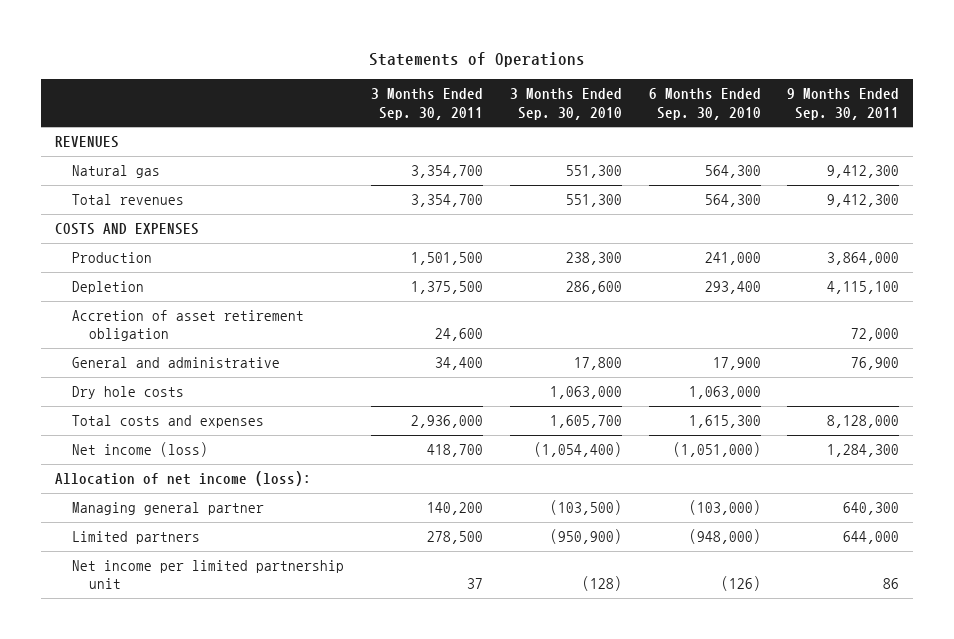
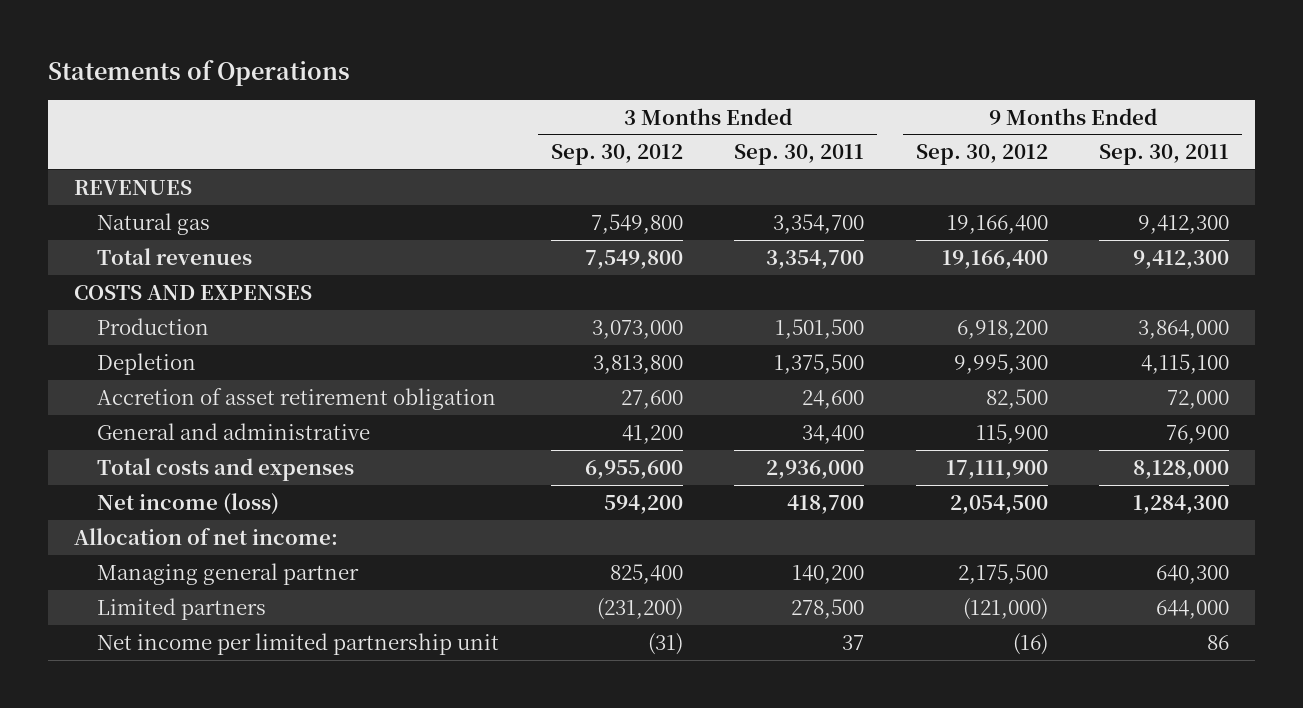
[509,88,622,120] 3 Months Ended Sep. 30, 2010 -> none
[648,88,761,120] 6 Months Ended Sep. 30, 2010 -> none
none -> [550,144,683,166] Sep. 30, 2012
none -> [915,144,1048,166] Sep. 30, 2012
[71,386,184,400] Dry hole costs -> none
[54,471,311,487] Allocation of net income (loss): -> [73,527,338,545] Allocation of net income:

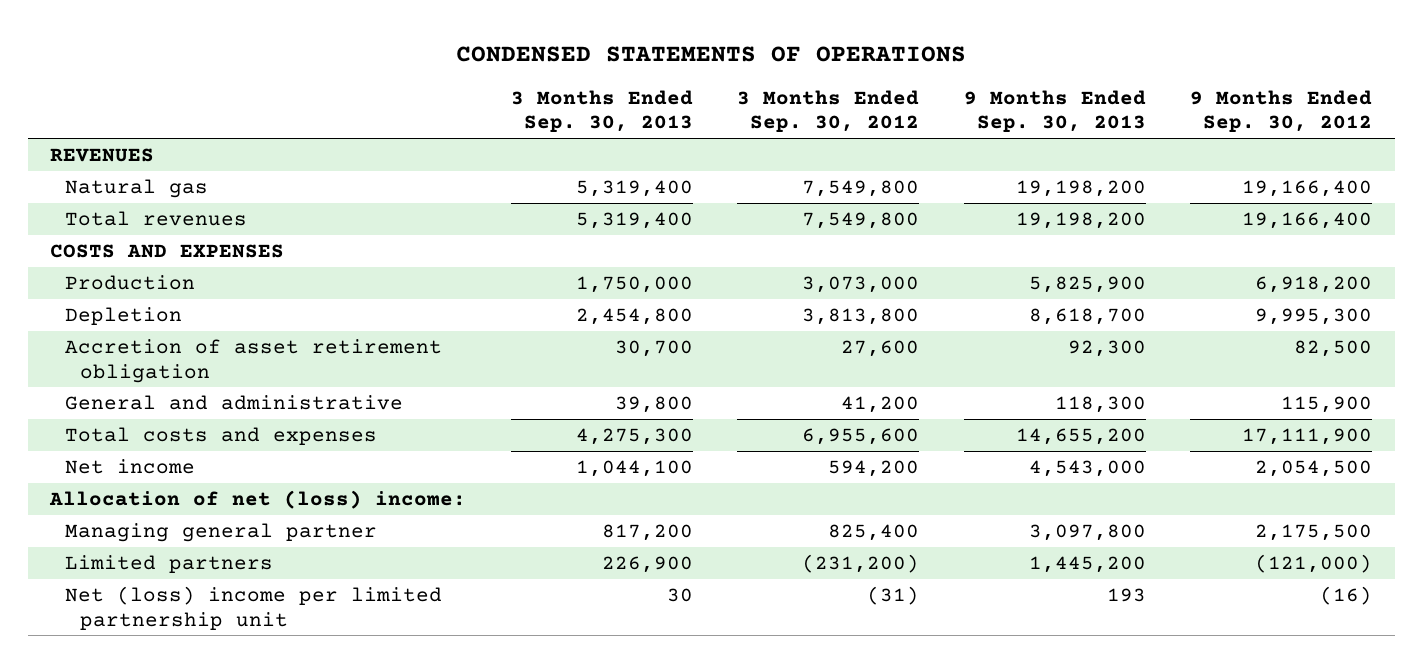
[48,59,351,86] Statements of Operations -> [456,45,967,62] CONDENSED STATEMENTS OF OPERATIONS
[734,144,865,166] Sep. 30, 2011 -> none
[1099,144,1230,166] Sep. 30, 2011 -> none
none -> [510,89,693,133] 3 Months Ended Sep. 30, 2013
none -> [963,89,1146,133] 9 Months Ended Sep. 30, 2013
[97,492,280,515] Net income (loss) -> [64,458,195,474] Net income
[73,527,338,545] Allocation of net income: -> [49,489,467,509] Allocation of net (loss) income:
[97,632,500,655] Net income per limited partnership unit -> [64,585,442,630] Net (loss) income per limited partnership unit

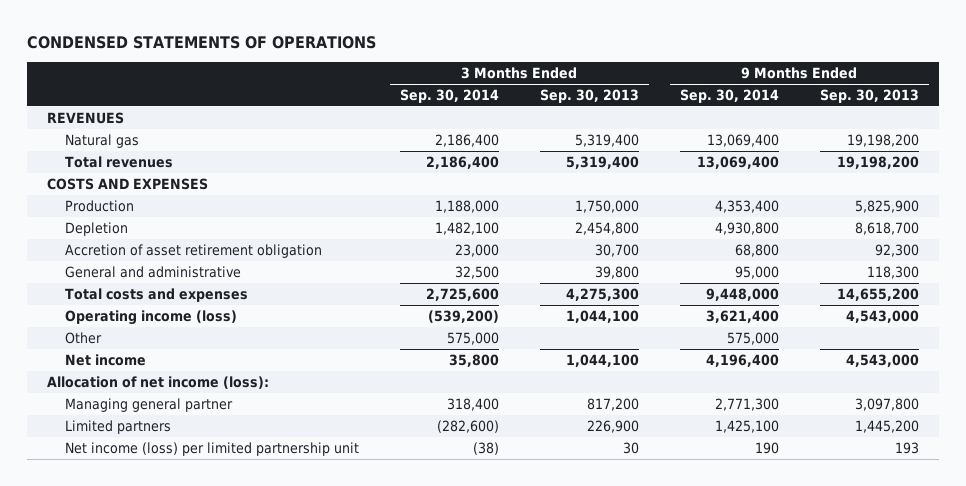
[737,89,920,133] 3 Months Ended Sep. 30, 2012 -> none
[1190,89,1373,133] 9 Months Ended Sep. 30, 2012 -> none
none -> [399,89,499,104] Sep. 30, 2014
none -> [679,89,779,104] Sep. 30, 2014
none -> [65,309,238,325] Operating income (loss)
none -> [65,331,103,344] Other
[49,489,467,509] Allocation of net (loss) income: -> [47,375,270,389] Allocation of net income (loss):
[64,585,442,630] Net (loss) income per limited partnership unit -> [65,441,360,456] Net income (loss) per limited partnership unit

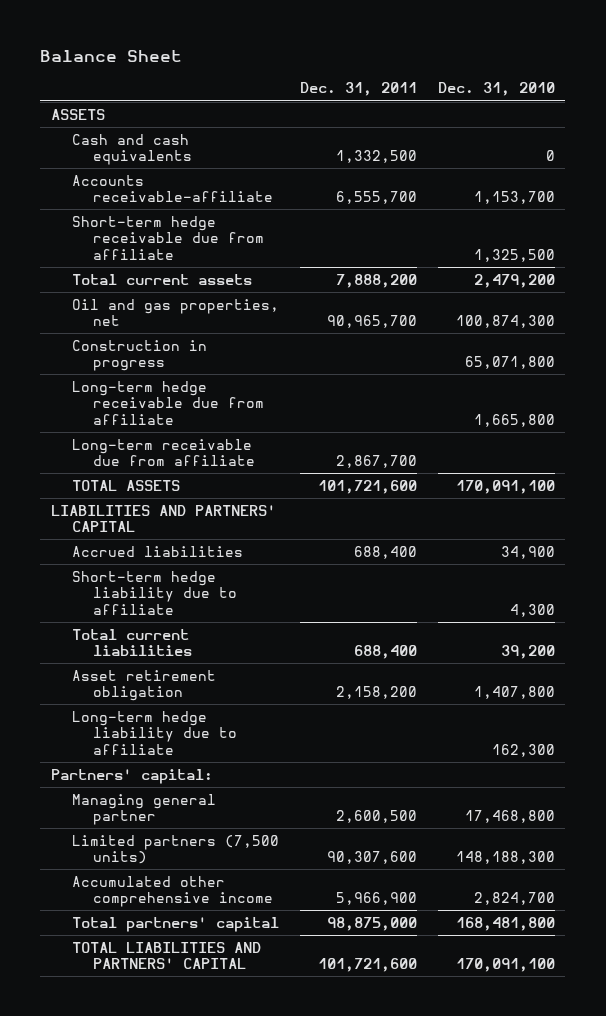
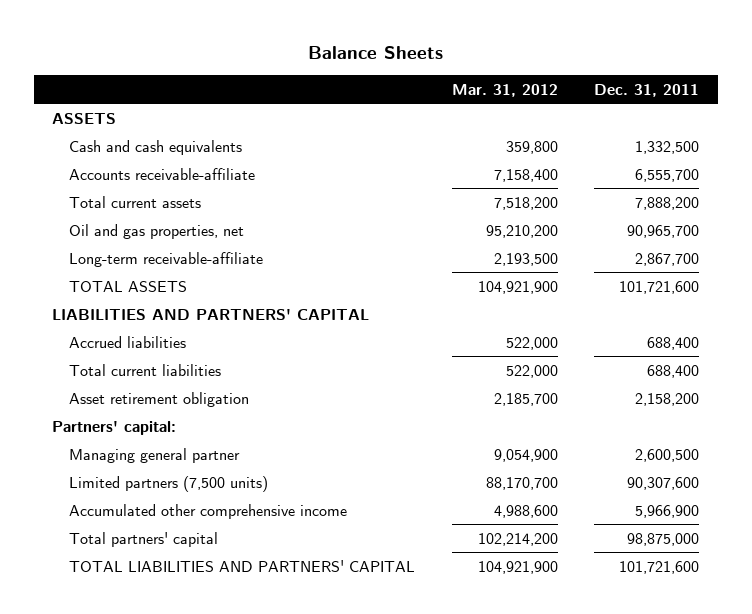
[40,49,183,62] Balance Sheet -> [307,46,443,60] Balance Sheets
[437,82,555,97] Dec. 31, 2010 -> none
none -> [451,84,558,98] Mar. 31, 2012
[71,215,264,260] Short-term hedge receivable due from affiliate -> none
[71,339,207,372] Construction in progress -> none
[71,380,264,425] Long-term hedge receivable due from affiliate -> none
[71,438,255,467] Long-term receivable due from affiliate -> [69,251,264,267] Long-term receivable-affiliate
[71,570,237,615] Short-term hedge liability due to affiliate -> none
[71,710,237,755] Long-term hedge liability due to affiliate -> none

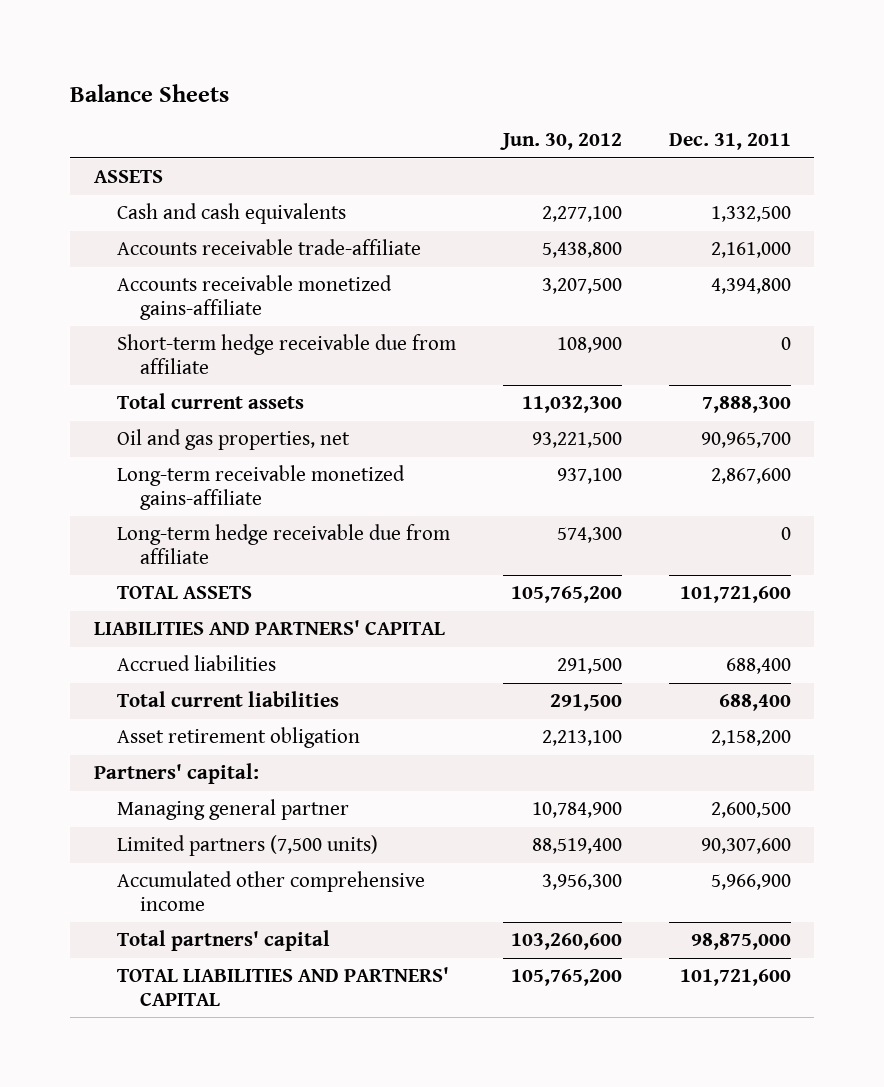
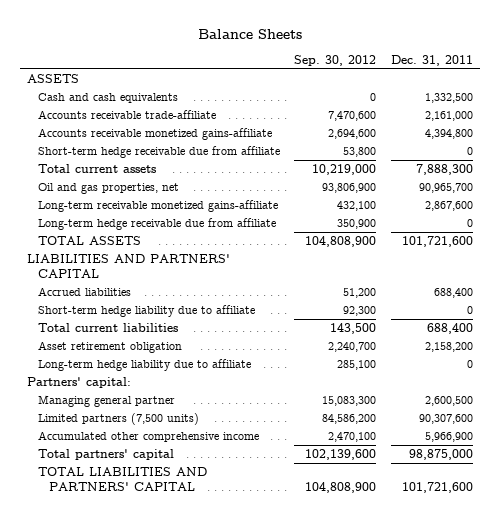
[499,133,622,151] Jun. 30, 2012 -> none
none -> [294,54,377,66] Sep. 30, 2012
none -> [38,305,256,318] Short-term hedge liability due to affiliate
none -> [38,359,252,372] Long-term hedge liability due to affiliate

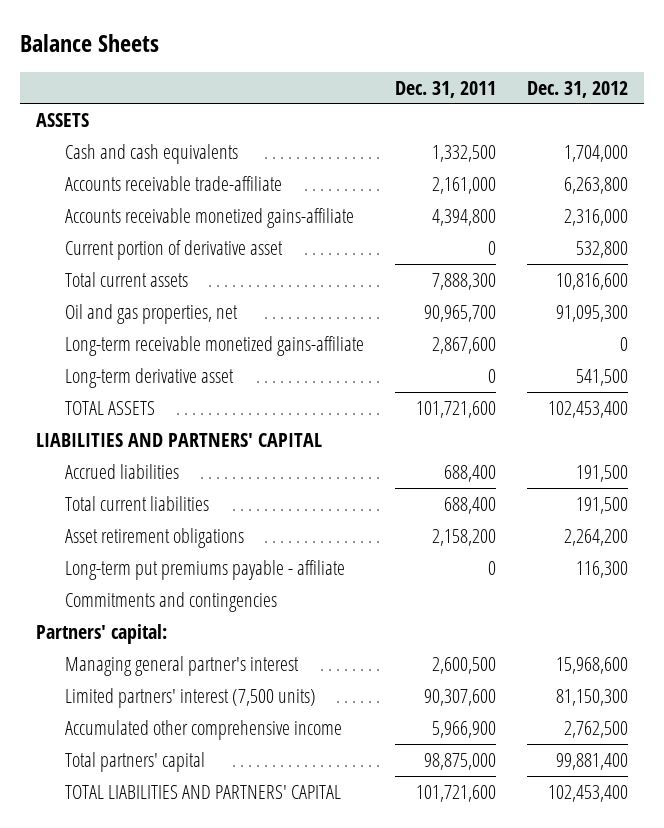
[294,54,377,66] Sep. 30, 2012 -> none
none -> [527,80,629,98] Dec. 31, 2012
[38,146,281,159] Short-term hedge receivable due from affiliate -> [65,239,284,260] Current portion of derivative asset
[38,218,277,231] Long-term hedge receivable due from affiliate -> [65,367,235,388] Long-term derivative asset
[38,305,256,318] Short-term hedge liability due to affiliate -> none
[38,341,183,354] Asset retirement obligation -> [65,527,245,548] Asset retirement obligations
[38,359,252,372] Long-term hedge liability due to affiliate -> [65,559,346,580] Long-term put premiums payable - affiliate
none -> [65,591,278,612] Commitments and contingencies
[38,395,176,408] Managing general partner -> [65,655,300,676] Managing general partner's interest
[38,413,200,426] Limited partners (7,500 units) -> [65,687,317,708] Limited partners' interest (7,500 units)

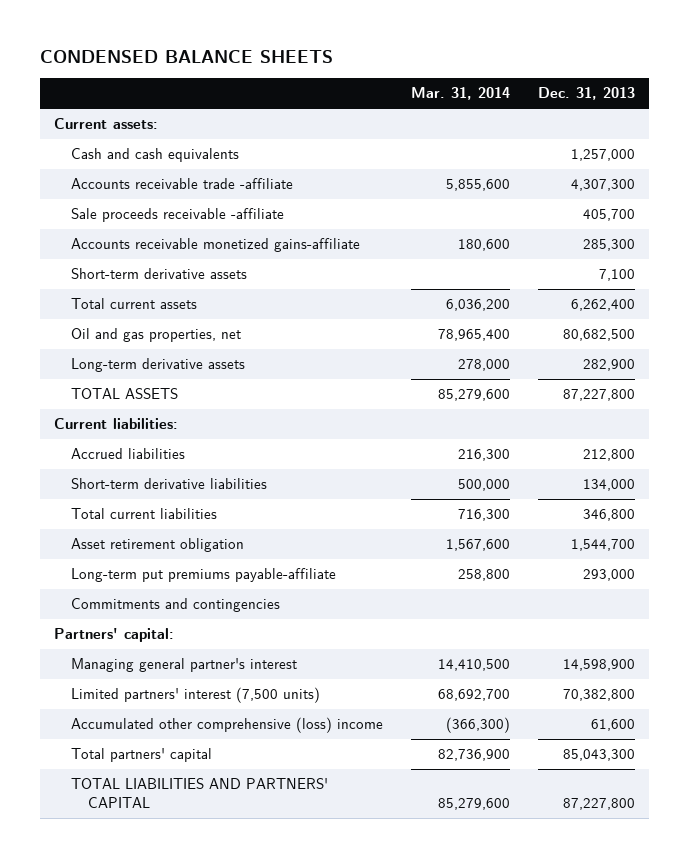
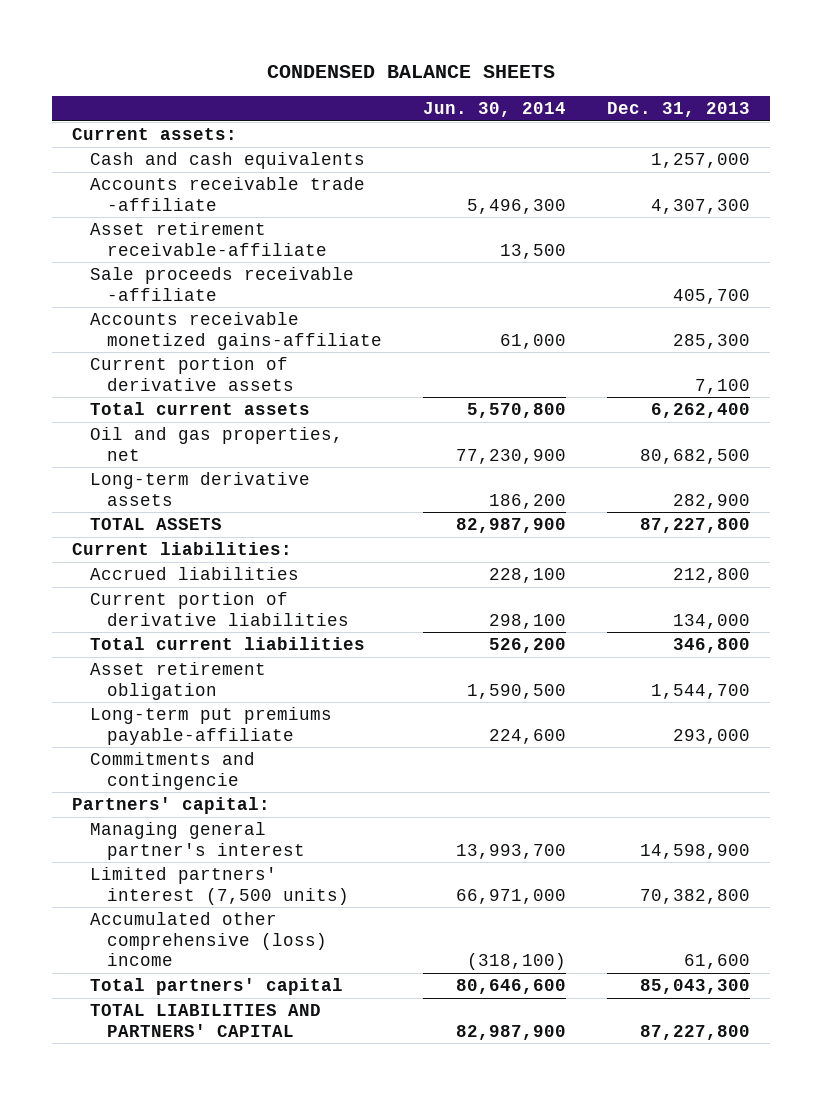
[410,87,510,101] Mar. 31, 2014 -> none
none -> [423,101,567,117] Jun. 30, 2014
none -> [89,222,328,256] Asset retirement receivable-affiliate
[71,268,248,280] Short-term derivative assets -> none
none -> [89,357,295,391] Current portion of derivative assets
[71,478,268,490] Short-term derivative liabilities -> [89,592,350,626] Current portion of derivative liabilities
[71,598,281,613] Commitments and contingencies -> [89,752,255,790] Commitments and contingencie

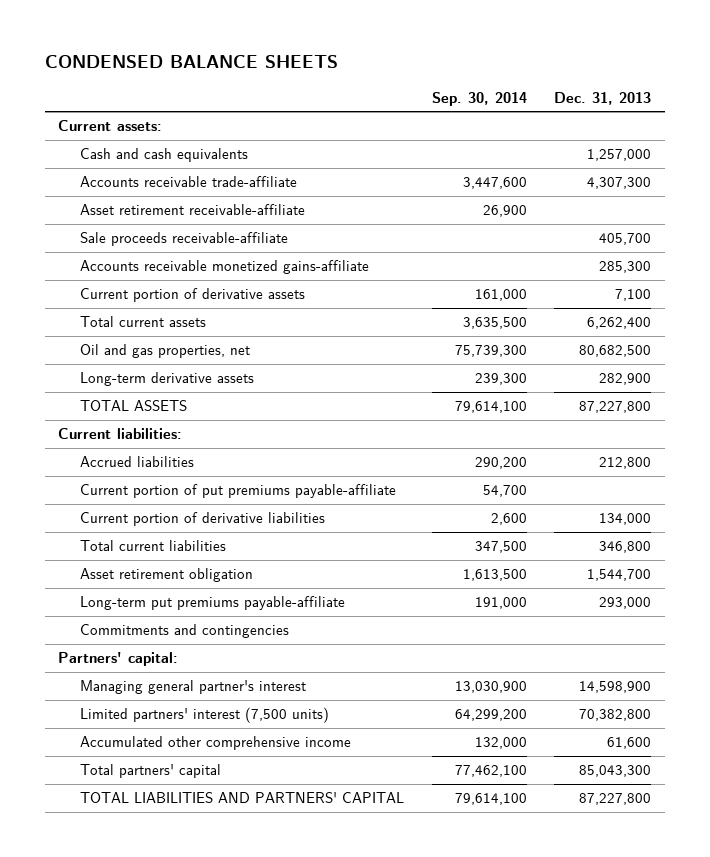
[423,101,567,117] Jun. 30, 2014 -> none
none -> [431,91,527,106] Sep. 30, 2014
[89,177,365,211] Accounts receivable trade -affiliate -> [80,176,298,188] Accounts receivable trade-affiliate
[89,267,354,301] Sale proceeds receivable -affiliate -> [80,232,289,247] Sale proceeds receivable-affiliate
none -> [80,484,397,499] Current portion of put premiums payable-affiliate
[89,752,255,790] Commitments and contingencie -> [80,624,290,639] Commitments and contingencies
[89,912,328,966] Accumulated other comprehensive (loss) income -> [80,736,352,751] Accumulated other comprehensive income

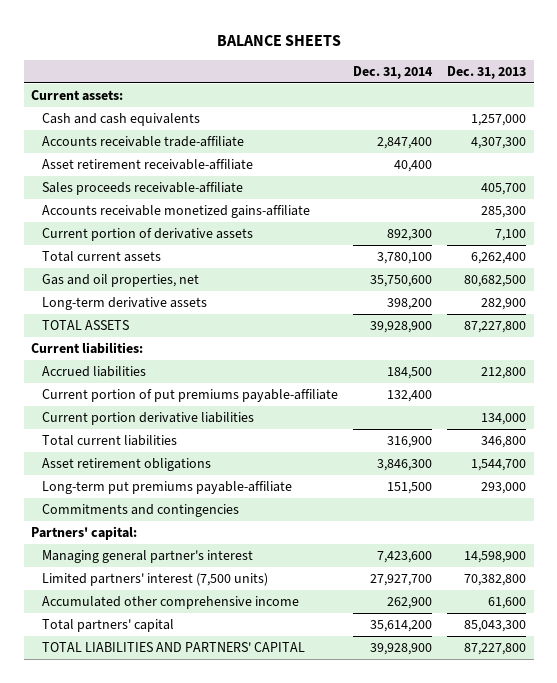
[44,55,338,69] CONDENSED BALANCE SHEETS -> [216,34,341,46] BALANCE SHEETS
[431,91,527,106] Sep. 30, 2014 -> none
none -> [353,65,434,79] Dec. 31, 2014
[80,232,289,247] Sale proceeds receivable-affiliate -> [42,182,244,196] Sales proceeds receivable-affiliate
[80,344,251,359] Oil and gas properties, net -> [42,274,200,288] Gas and oil properties, net
[80,512,326,527] Current portion of derivative liabilities -> [42,412,255,426] Current portion derivative liabilities
[80,568,254,583] Asset retirement obligation -> [42,458,212,472] Asset retirement obligations

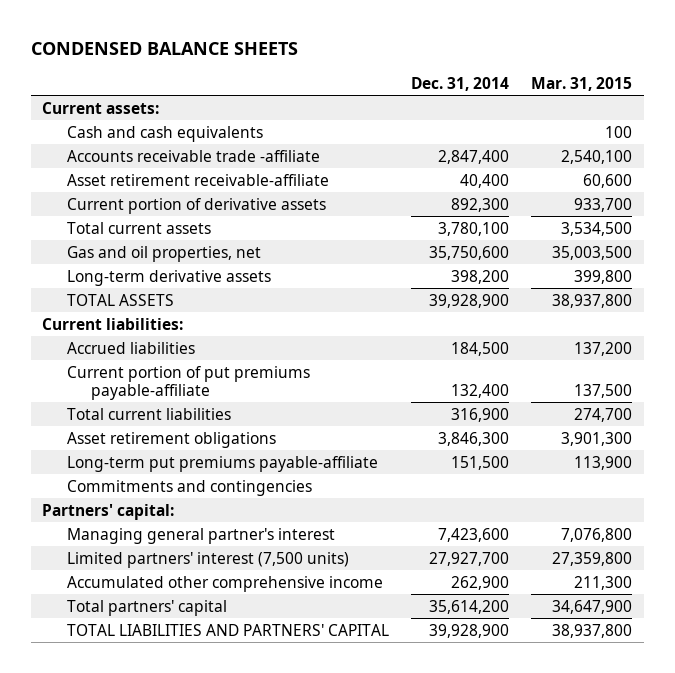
[216,34,341,46] BALANCE SHEETS -> [31,42,299,56] CONDENSED BALANCE SHEETS
[447,65,527,79] Dec. 31, 2013 -> none
none -> [531,76,633,91] Mar. 31, 2015
[42,136,245,148] Accounts receivable trade-affiliate -> [66,149,320,162] Accounts receivable trade -affiliate
[42,182,244,196] Sales proceeds receivable-affiliate -> none
[42,205,311,219] Accounts receivable monetized gains-affiliate -> none
[42,412,255,426] Current portion derivative liabilities -> none

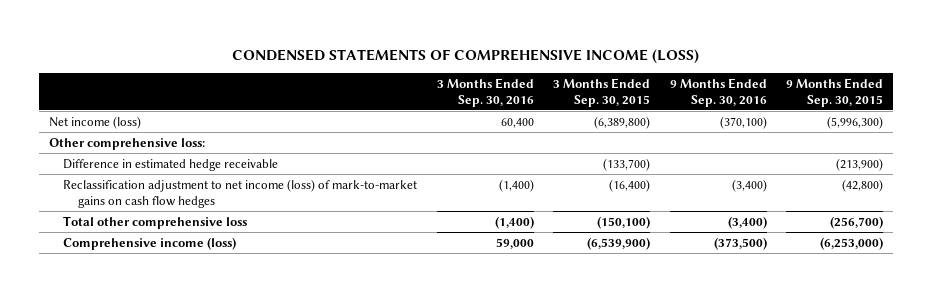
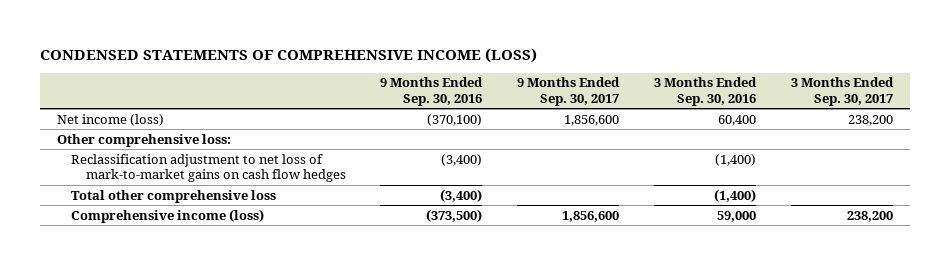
[553,77,651,107] 3 Months Ended Sep. 30, 2015 -> none
[786,77,884,107] 9 Months Ended Sep. 30, 2015 -> none
none -> [517,77,621,106] 9 Months Ended Sep. 30, 2017
none -> [790,77,894,106] 3 Months Ended Sep. 30, 2017
[63,159,279,172] Difference in estimated hedge receivable -> none
[63,179,418,208] Reclassification adjustment to net income (loss) of mark-to-market gains on cash flow hedges -> [71,153,346,183] Reclassification adjustment to net loss of mark-to-market gains on cash flow hedges

